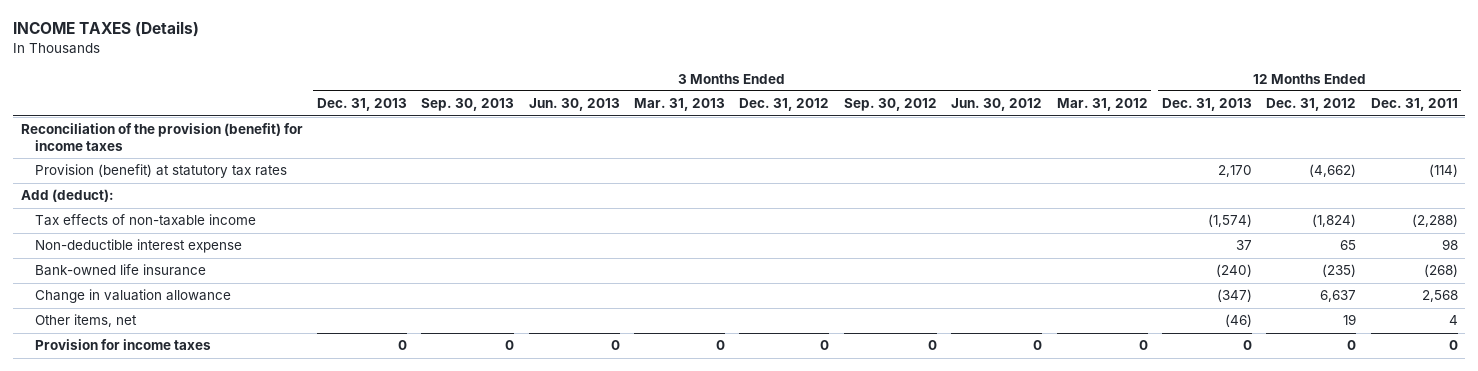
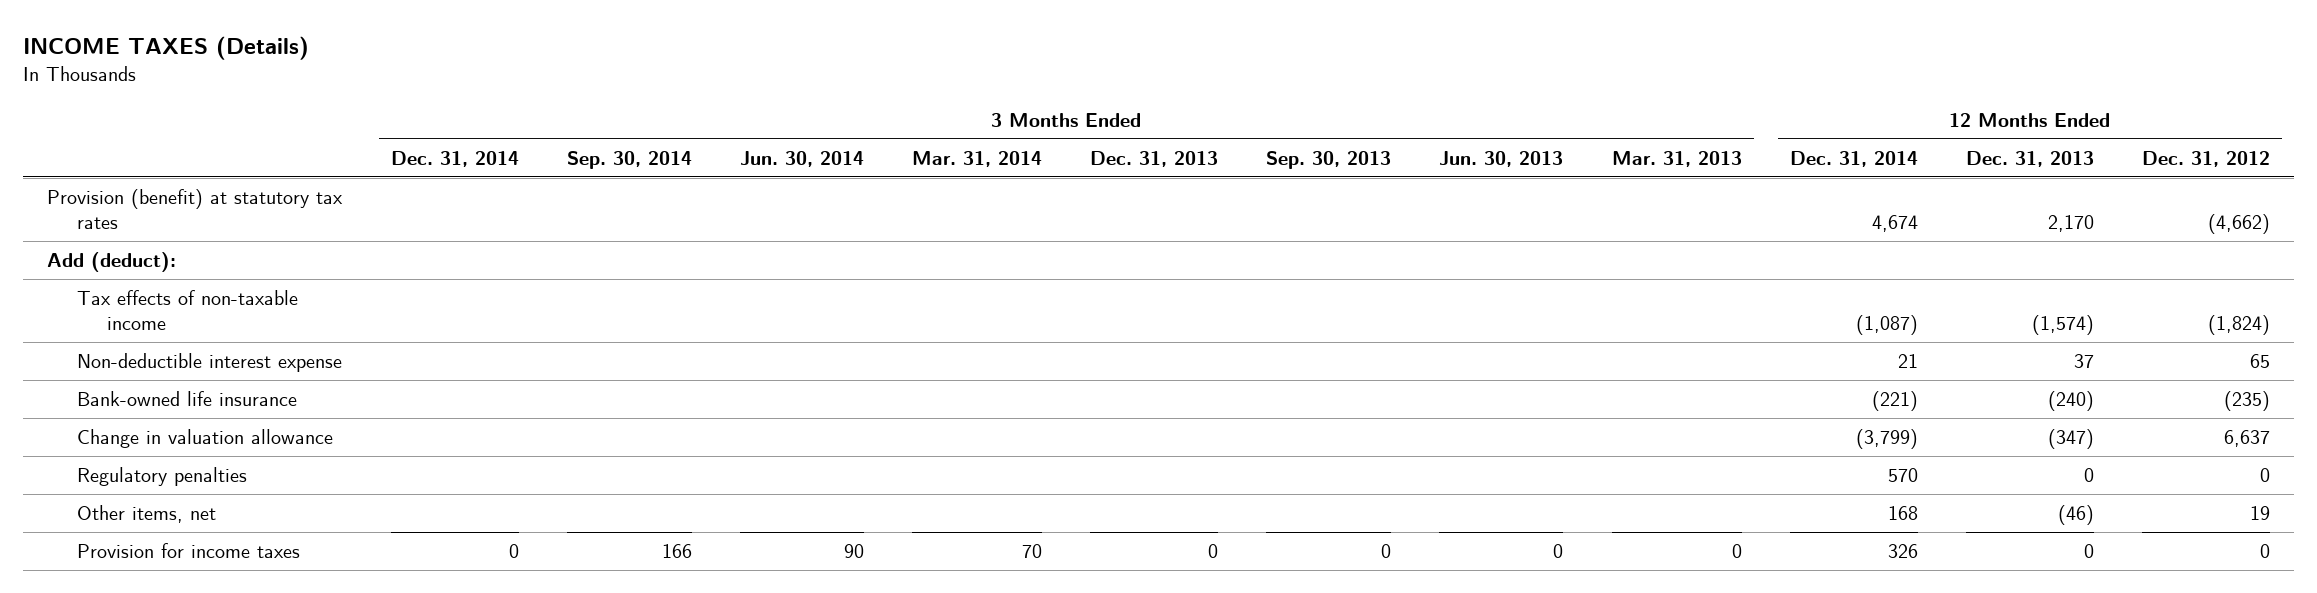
[739,98,830,112] Dec. 31, 2012 -> none
[843,98,937,112] Sep. 30, 2012 -> none
[951,98,1043,112] Jun. 30, 2012 -> none
[1056,98,1148,112] Mar. 31, 2012 -> none
[1370,98,1458,112] Dec. 31, 2011 -> none
none -> [390,150,519,167] Dec. 31, 2014
none -> [566,150,692,169] Sep. 30, 2014
none -> [739,150,864,167] Jun. 30, 2014
none -> [911,150,1042,167] Mar. 31, 2014
none -> [1789,150,1918,167] Dec. 31, 2014
[20,123,303,151] Reconciliation of the provision (benefit) for income taxes -> none
none -> [77,466,248,486] Regulatory penalties

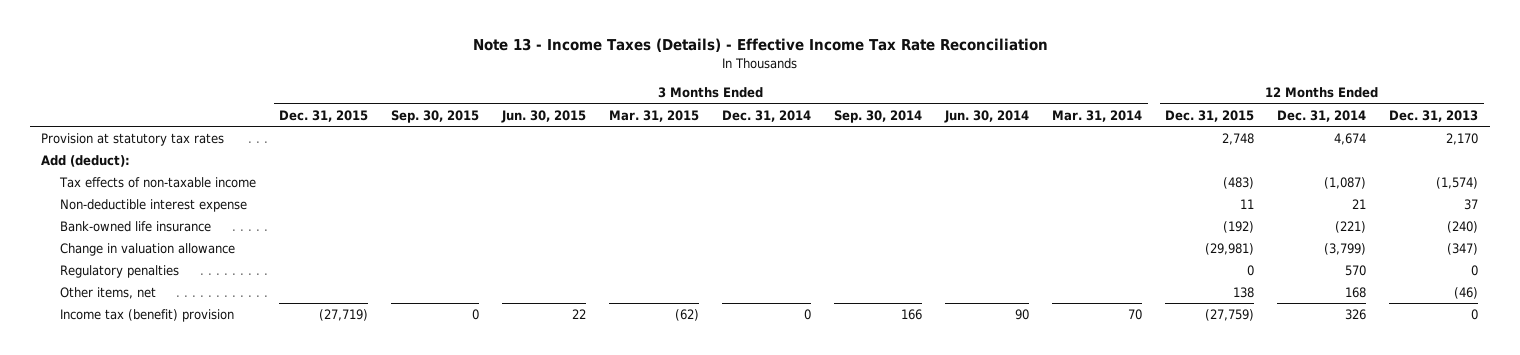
[23,36,310,61] INCOME TAXES (Details) -> [472,38,1048,53] Note 13 - Income Taxes (Details) - Effective Income Tax Rate Reconciliation
[1090,150,1219,167] Dec. 31, 2013 -> none
[1266,150,1392,169] Sep. 30, 2013 -> none
[1439,150,1564,167] Jun. 30, 2013 -> none
[1611,150,1742,167] Mar. 31, 2013 -> none
[2141,150,2270,167] Dec. 31, 2012 -> none
none -> [279,109,369,122] Dec. 31, 2015
none -> [391,109,480,123] Sep. 30, 2015
none -> [501,109,587,123] Jun. 30, 2015
none -> [609,109,700,122] Mar. 31, 2015
none -> [1165,109,1255,122] Dec. 31, 2015
[47,188,344,229] Provision (benefit) at statutory tax rates -> [41,132,225,146] Provision at statutory tax rates
[77,542,301,558] Provision for income taxes -> [60,308,235,322] Income tax (benefit) provision

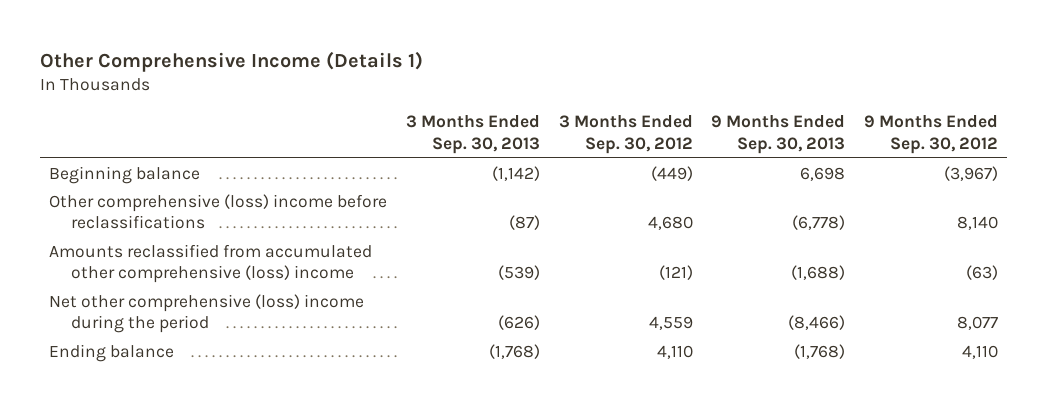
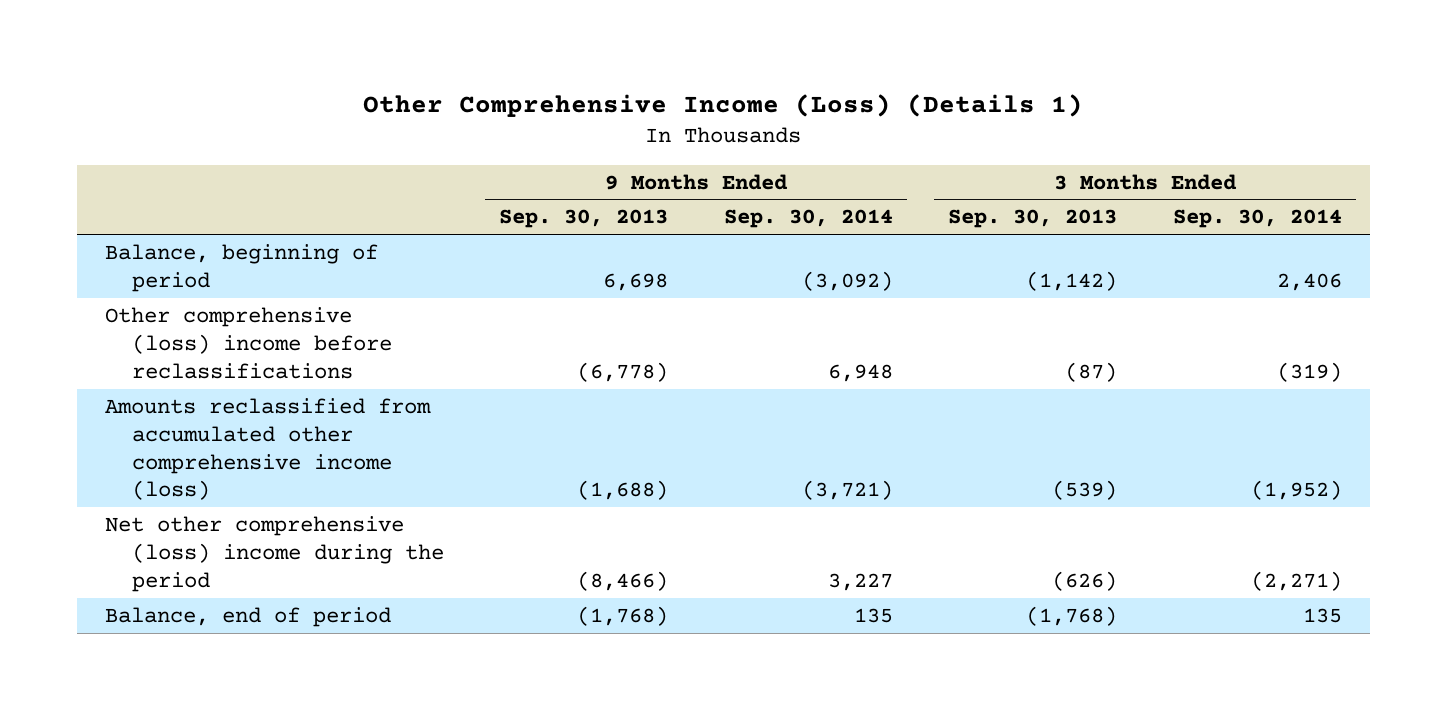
[39,50,423,72] Other Comprehensive Income (Details 1) -> [363,93,1084,117] Other Comprehensive Income (Loss) (Details 1)
[558,115,693,155] 3 Months Ended Sep. 30, 2012 -> none
[864,115,999,155] 9 Months Ended Sep. 30, 2012 -> none
none -> [723,209,893,229] Sep. 30, 2014
none -> [1172,209,1342,229] Sep. 30, 2014
[49,165,201,184] Beginning balance -> [104,243,378,292] Balance, beginning of period
[49,243,373,284] Amounts reclassified from accumulated other comprehensive (loss) income -> [104,397,431,501] Amounts reclassified from accumulated other comprehensive income (loss)
[49,343,175,362] Ending balance -> [104,606,391,627] Balance, end of period

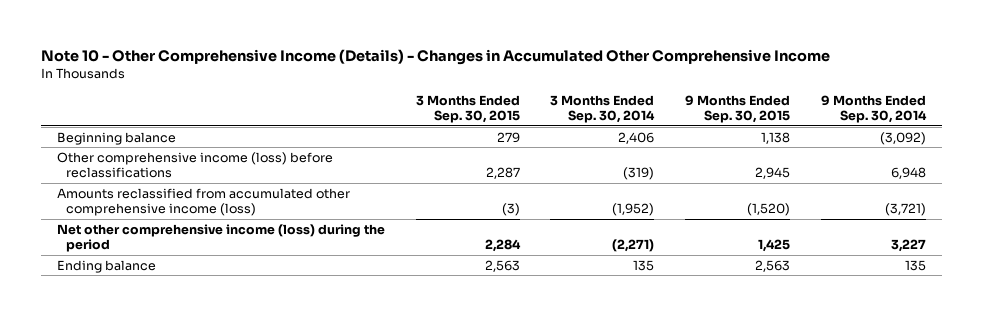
[363,93,1084,117] Other Comprehensive Income (Loss) (Details 1) -> [41,48,831,65] Note 10 - Other Comprehensive Income (Details) - Changes in Accumulated Other Comprehensive Income
[499,209,669,229] Sep. 30, 2013 -> none
[948,209,1118,229] Sep. 30, 2013 -> none
none -> [415,94,520,124] 3 Months Ended Sep. 30, 2015
none -> [685,94,791,124] 9 Months Ended Sep. 30, 2015
[104,243,378,292] Balance, beginning of period -> [56,131,176,145] Beginning balance
[104,306,392,379] Other comprehensive (loss) income before reclassifications -> [56,151,333,179] Other comprehensive income (loss) before reclassifications
[104,515,444,592] Net other comprehensive (loss) income during the period -> [56,223,385,253] Net other comprehensive income (loss) during the period
[104,606,391,627] Balance, end of period -> [56,259,156,273] Ending balance

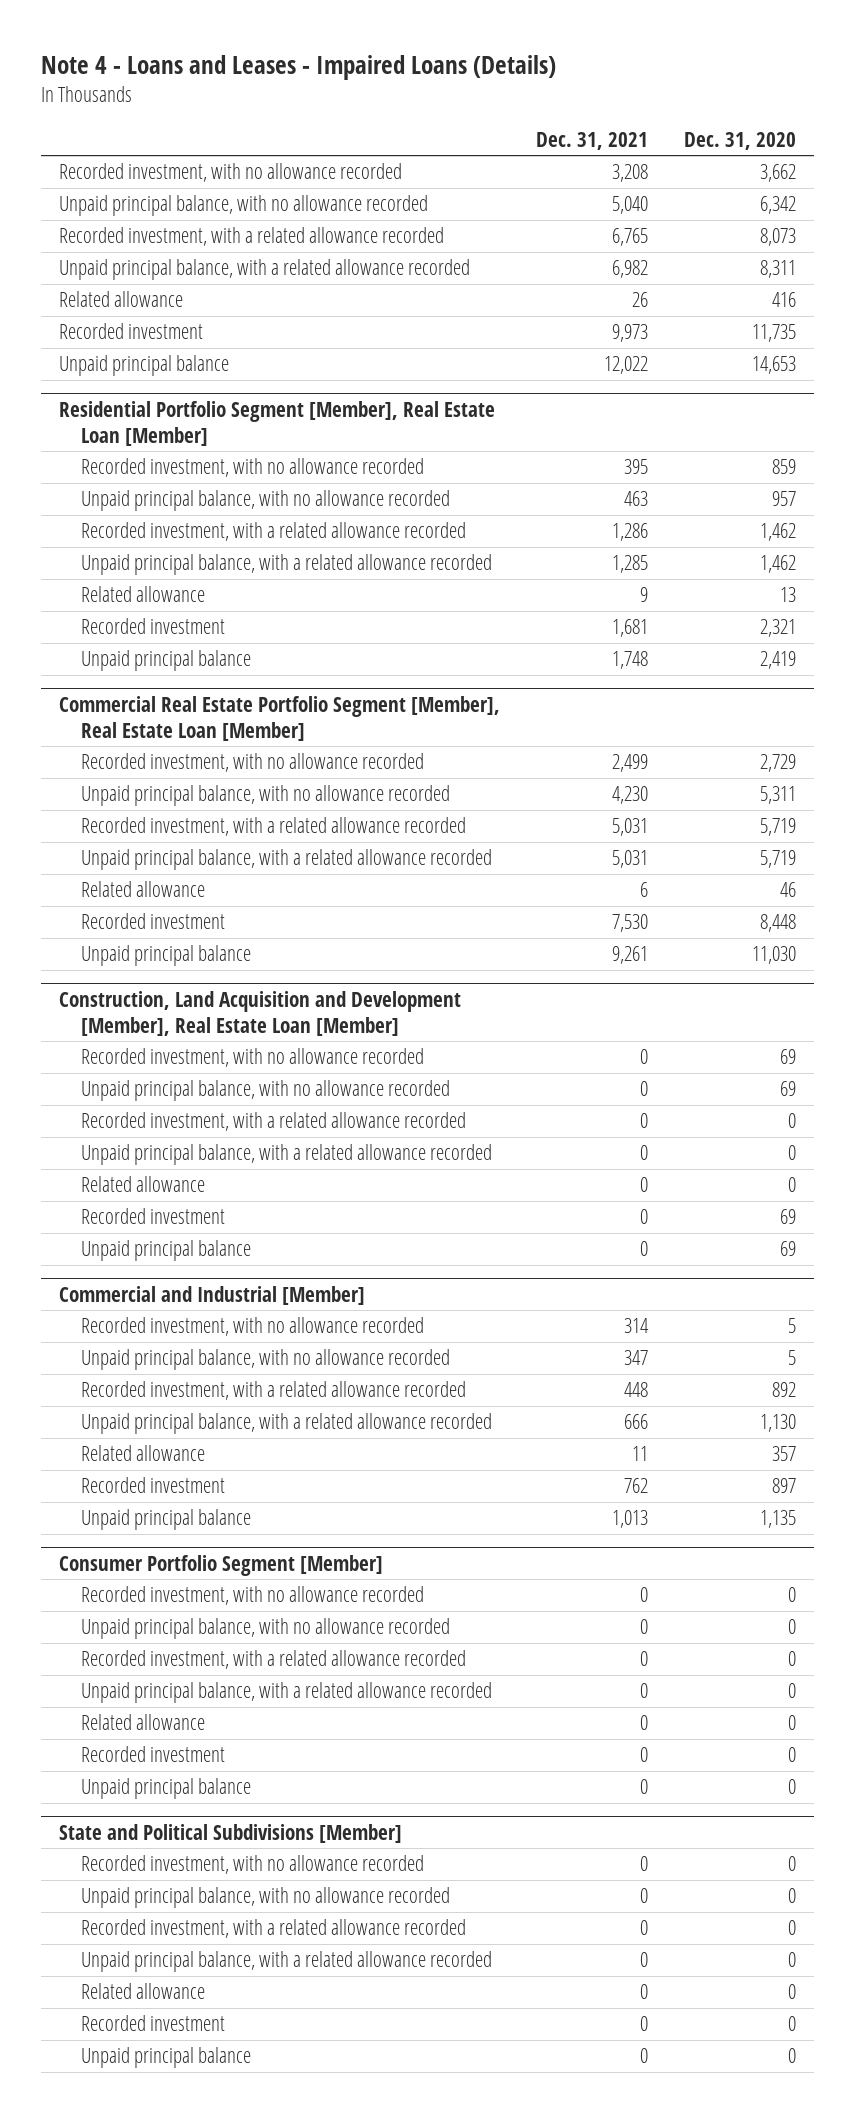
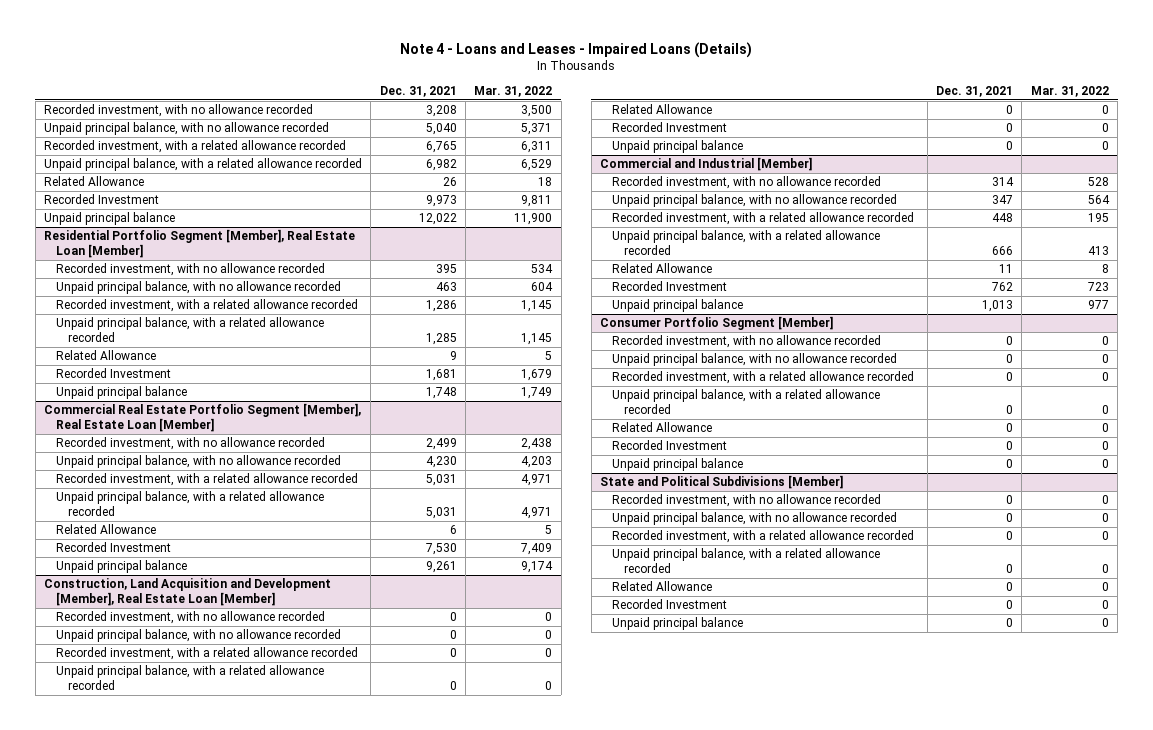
[683,131,796,150] Dec. 31, 2020 -> none
none -> [474,86,553,98] Mar. 31, 2022
[59,291,184,308] Related allowance -> [43,176,144,187] Related Allowance
[59,323,204,340] Recorded investment -> [43,194,159,205] Recorded Investment
[80,586,205,603] Related allowance -> [55,350,156,361] Related Allowance
[80,618,225,635] Recorded investment -> [55,368,171,379] Recorded Investment
[80,881,205,898] Related allowance -> [55,524,156,535] Related Allowance
[80,913,225,930] Recorded investment -> [55,542,171,553] Recorded Investment
[80,1176,205,1193] Related allowance -> [611,104,712,115] Related Allowance
[80,1208,225,1225] Recorded investment -> [611,122,727,133] Recorded Investment
[80,1445,205,1462] Related allowance -> [611,263,712,274] Related Allowance
[80,1477,225,1494] Recorded investment -> [611,281,727,292] Recorded Investment
[80,1714,205,1731] Related allowance -> [611,422,712,433] Related Allowance
[80,1746,225,1763] Recorded investment -> [611,440,727,451] Recorded Investment
[80,1983,205,2000] Related allowance -> [611,581,712,592] Related Allowance
[80,2015,225,2032] Recorded investment -> [611,599,727,610] Recorded Investment

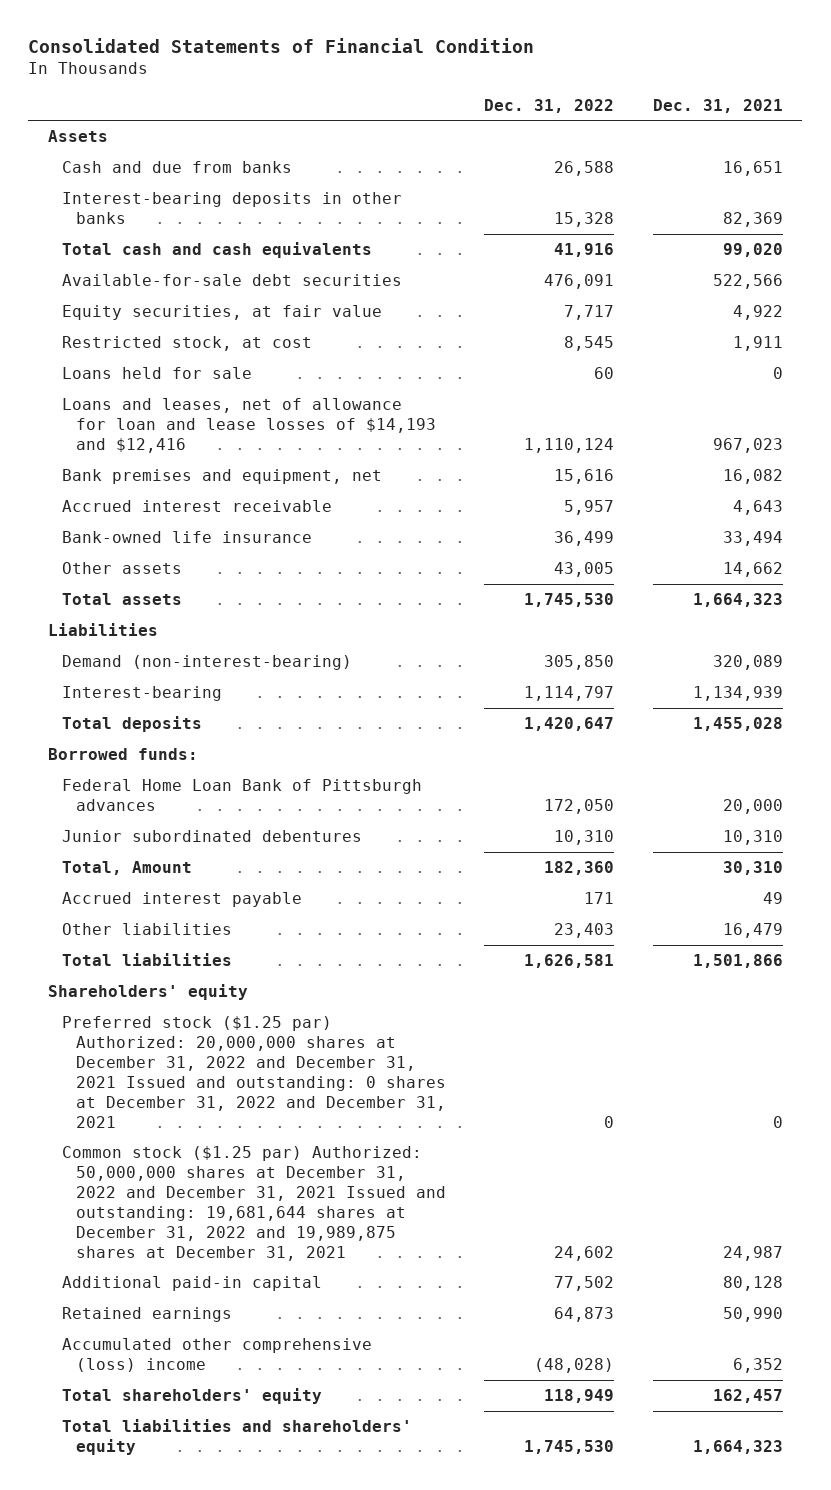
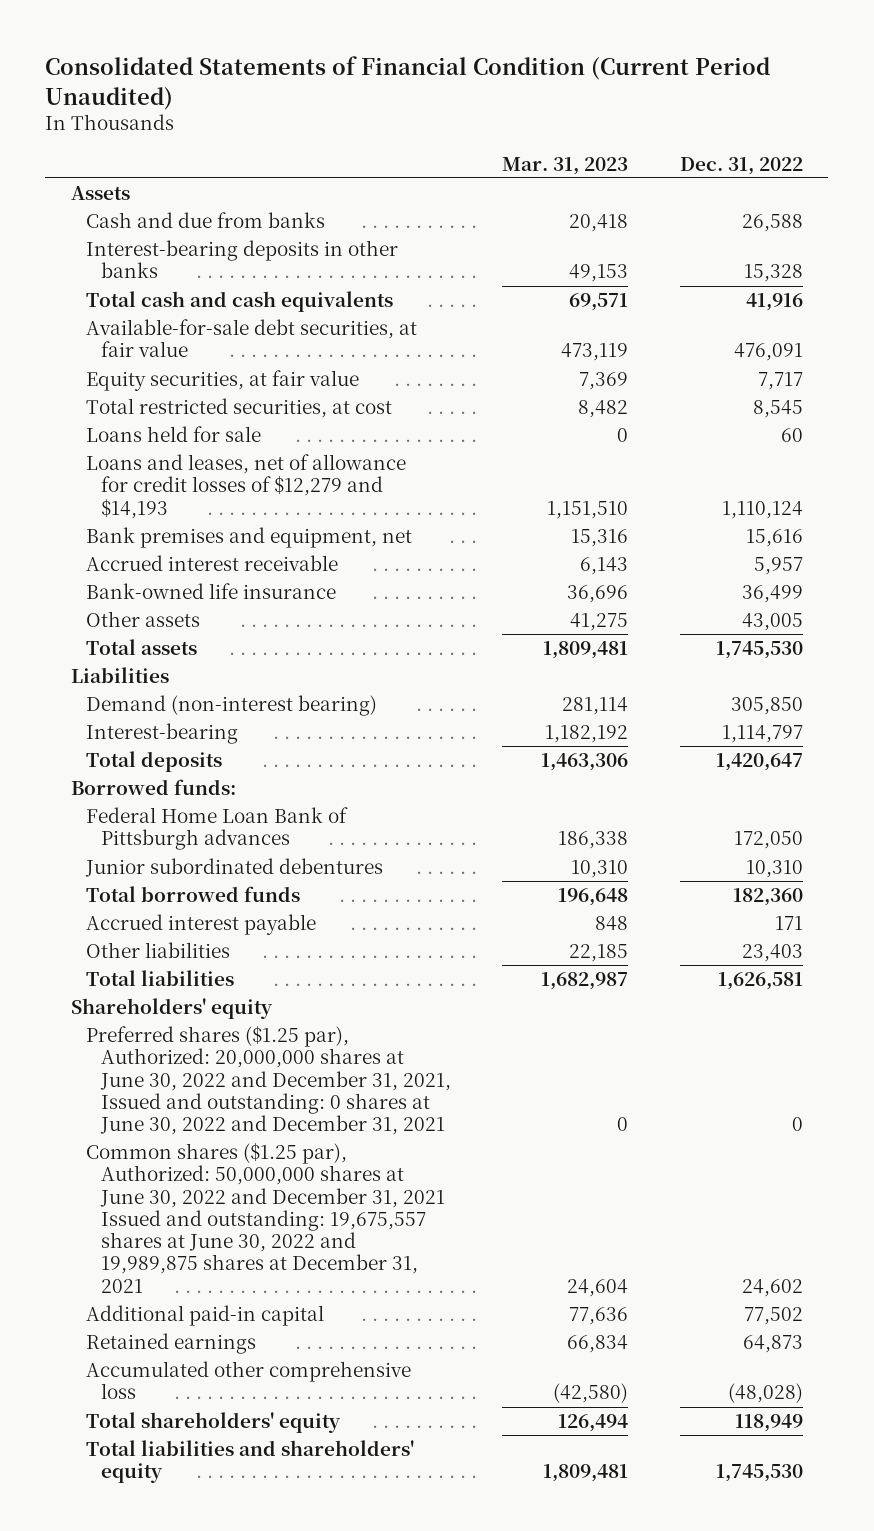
[28,37,535,53] Consolidated Statements of Financial Condition -> [45,56,771,110] Consolidated Statements of Financial Condition (Current Period Unaudited)
[653,98,784,113] Dec. 31, 2021 -> none
none -> [502,156,629,175] Mar. 31, 2023
[61,274,402,287] Available-for-sale debt securities -> [86,319,418,358] Available-for-sale debt securities, at fair value
[61,336,312,352] Restricted stock, at cost -> [86,398,393,419] Total restricted securities, at cost
[61,398,436,453] Loans and leases, net of allowance for loan and lease losses of $14,193 and $12,416 -> [86,454,407,519] Loans and leases, net of allowance for credit losses of $12,279 and $14,193
[61,655,352,671] Demand (non-interest-bearing) -> [86,695,378,717] Demand (non-interest bearing)
[61,861,192,876] Total, Amount -> [86,886,301,903] Total borrowed funds
[61,1016,446,1128] Preferred stock ($1.25 par) Authorized: 20,000,000 shares at December 31, 2022 and December 31, 2021 Issued and outstanding: 0 shares at December 31, 2022 and December 31, 2021 -> [86,1026,452,1136] Preferred shares ($1.25 par), Authorized: 20,000,000 shares at June 30, 2022 and December 31, 2021, Issued and outstanding: 0 shares at June 30, 2022 and December 31, 2021
[61,1146,446,1261] Common stock ($1.25 par) Authorized: 50,000,000 shares at December 31, 2022 and December 31, 2021 Issued and outstanding: 19,681,644 shares at December 31, 2022 and 19,989,875 shares at December 31, 2021 -> [86,1143,446,1293] Common shares ($1.25 par), Authorized: 50,000,000 shares at June 30, 2022 and December 31, 2021 Issued and outstanding: 19,675,557 shares at June 30, 2022 and 19,989,875 shares at December 31, 2021
[61,1338,372,1373] Accumulated other comprehensive (loss) income -> [86,1361,412,1400] Accumulated other comprehensive loss

